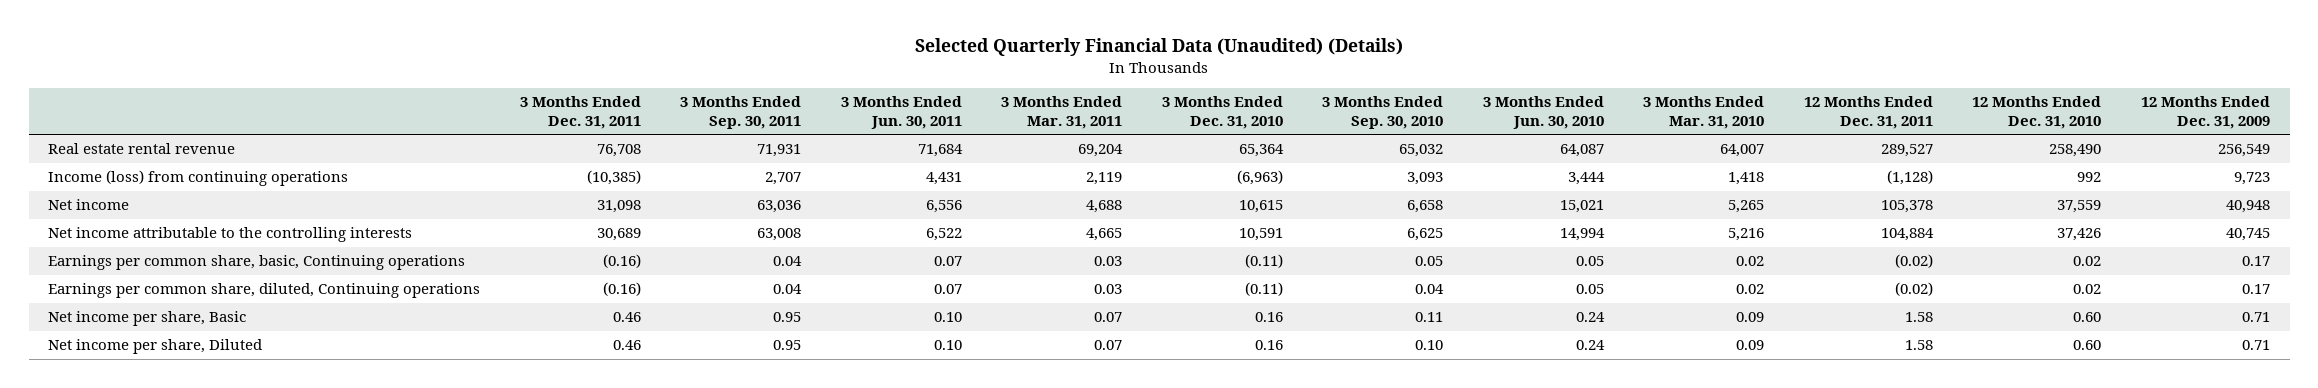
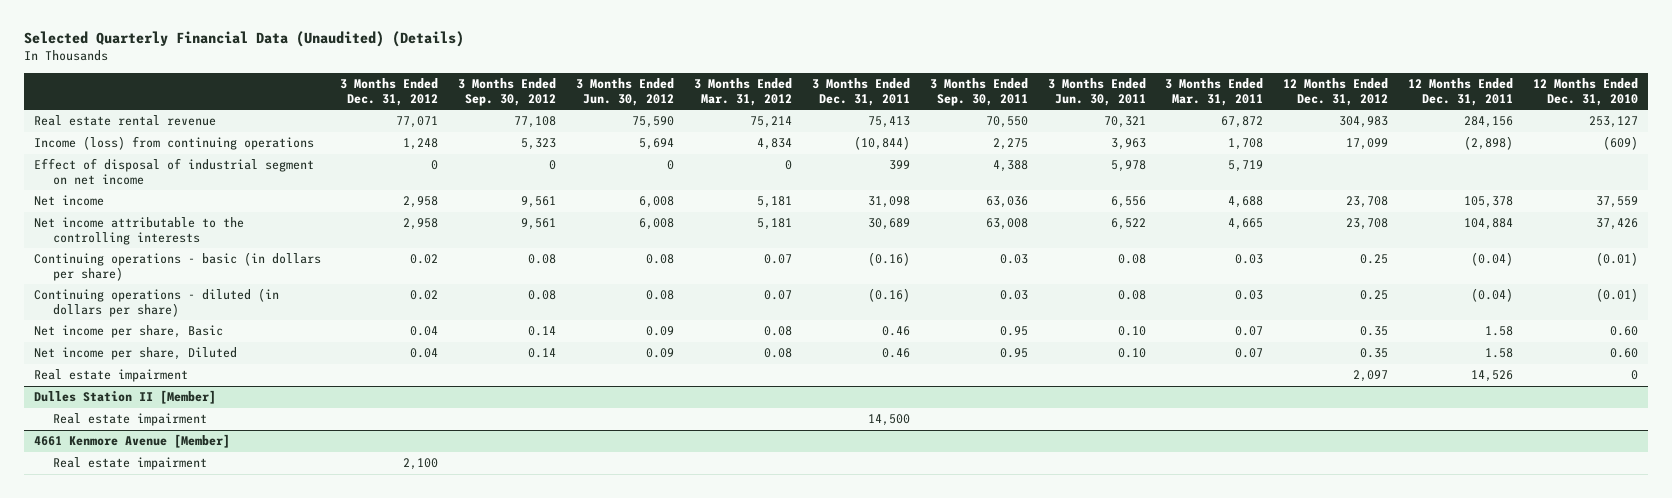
[1161,96,1283,129] 3 Months Ended Dec. 31, 2010 -> none
[1322,96,1444,129] 3 Months Ended Sep. 30, 2010 -> none
[1482,96,1604,129] 3 Months Ended Jun. 30, 2010 -> none
[1643,96,1765,129] 3 Months Ended Mar. 31, 2010 -> none
[2140,96,2270,129] 12 Months Ended Dec. 31, 2009 -> none
none -> [340,78,439,106] 3 Months Ended Dec. 31, 2012
none -> [458,78,557,106] 3 Months Ended Sep. 30, 2012
none -> [576,78,675,106] 3 Months Ended Jun. 30, 2012
none -> [694,78,793,106] 3 Months Ended Mar. 31, 2012
none -> [1283,78,1389,106] 12 Months Ended Dec. 31, 2012
[596,144,641,158] 76,708 -> [867,116,910,129] 75,413
[757,144,802,158] 71,931 -> [985,116,1028,129] 70,550
[917,144,963,158] 71,684 -> [1103,116,1146,129] 70,321
[1078,144,1124,158] 69,204 -> [1221,116,1264,129] 67,872
[1880,144,1933,158] 289,527 -> [1464,116,1514,129] 284,156
[2049,144,2102,158] 258,490 -> [1589,116,1639,129] 253,127
[586,170,641,186] (10,385) -> [853,136,910,151] (10,844)
[765,172,802,186] 2,707 -> [992,138,1028,151] 2,275
[925,172,962,186] 4,431 -> [1110,138,1146,151] 3,963
[1086,172,1123,186] 2,119 -> [1228,138,1264,151] 1,708
[1886,170,1933,186] (1,128) -> [1464,136,1514,151] (2,898)
[2077,172,2102,183] 992 -> [1603,136,1639,151] (609)
none -> [33,158,314,185] Effect of disposal of industrial segment on net income
[48,255,466,271] Earnings per common share, basic, Continuing operations -> [33,252,321,281] Continuing operations - basic (in dollars per share)
[773,256,803,267] 0.04 -> [999,254,1028,265] 0.03
[933,256,962,267] 0.07 -> [1117,254,1146,265] 0.08
[1894,254,1933,269] (0.02) -> [1471,252,1514,267] (0.04)
[2073,256,2102,267] 0.02 -> [1596,252,1639,267] (0.01)
[48,283,481,299] Earnings per common share, diluted, Continuing operations -> [33,288,279,317] Continuing operations - diluted (in dollars per share)
[773,284,803,295] 0.04 -> [999,290,1028,301] 0.03
[933,284,962,295] 0.07 -> [1117,290,1146,301] 0.08
[1894,282,1933,297] (0.02) -> [1471,288,1514,303] (0.04)
[2073,284,2102,295] 0.02 -> [1596,288,1639,303] (0.01)
none -> [33,369,188,383] Real estate impairment
none -> [33,390,216,405] Dulles Station II [Member]
none -> [53,413,208,427] Real estate impairment
none -> [33,434,230,449] 4661 Kenmore Avenue [Member]
none -> [53,457,208,471] Real estate impairment

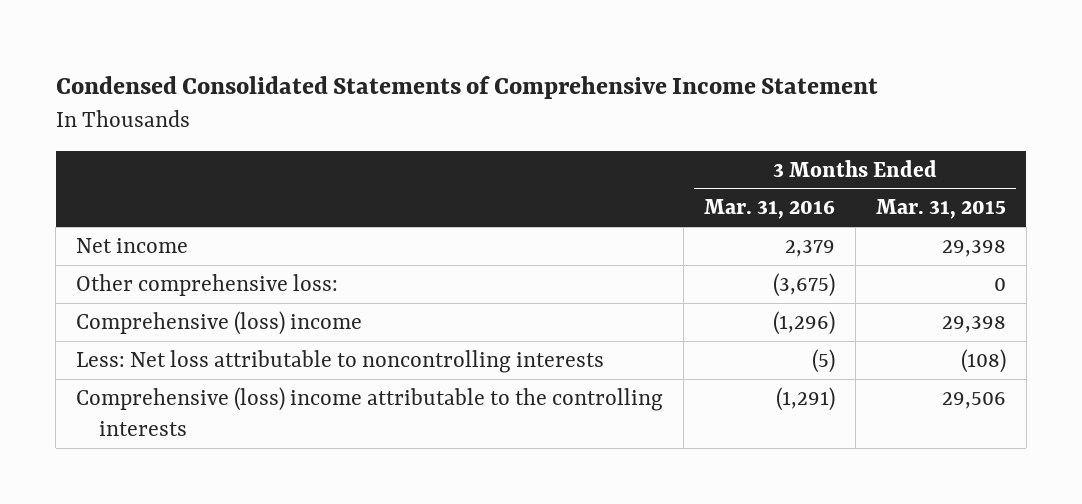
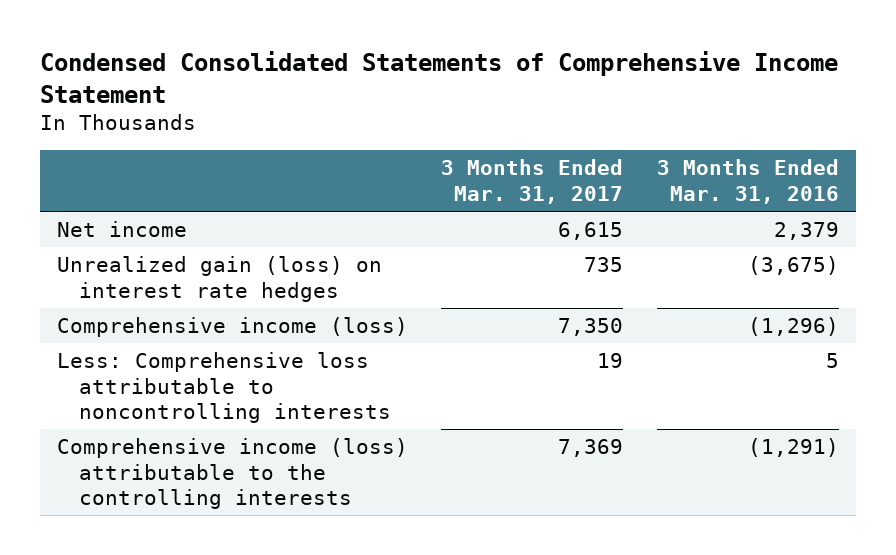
[875,199,1006,220] Mar. 31, 2015 -> none
none -> [441,159,624,205] 3 Months Ended Mar. 31, 2017
[76,273,339,296] Other comprehensive loss: -> [56,255,382,302] Unrealized gain (loss) on interest rate hedges
[76,310,363,335] Comprehensive (loss) income -> [56,316,408,337] Comprehensive income (loss)
[76,349,605,373] Less: Net loss attributable to noncontrolling interests -> [56,351,392,424] Less: Comprehensive loss attributable to noncontrolling interests
[811,348,835,373] (5) -> [826,352,840,368] 5
[76,386,664,436] Comprehensive (loss) income attributable to the controlling interests -> [56,437,408,510] Comprehensive income (loss) attributable to the controlling interests

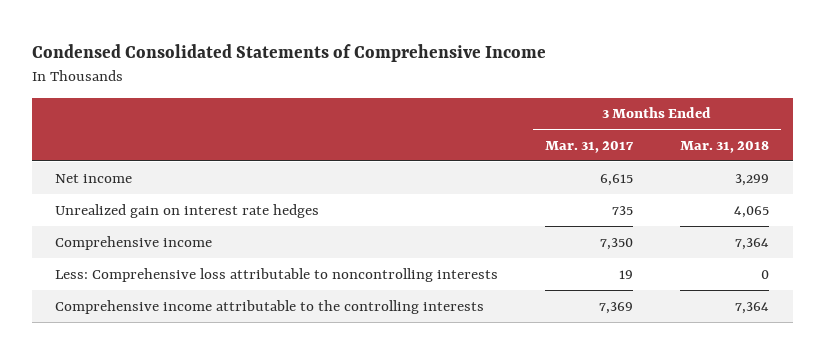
[39,51,838,103] Condensed Consolidated Statements of Comprehensive Income Statement -> [31,43,546,62] Condensed Consolidated Statements of Comprehensive Income
[657,159,840,205] 3 Months Ended Mar. 31, 2016 -> none
none -> [680,140,770,153] Mar. 31, 2018
[56,255,382,302] Unrealized gain (loss) on interest rate hedges -> [55,203,320,218] Unrealized gain on interest rate hedges
[56,316,408,337] Comprehensive income (loss) -> [55,235,213,250] Comprehensive income
[56,437,408,510] Comprehensive income (loss) attributable to the controlling interests -> [55,299,485,314] Comprehensive income attributable to the controlling interests

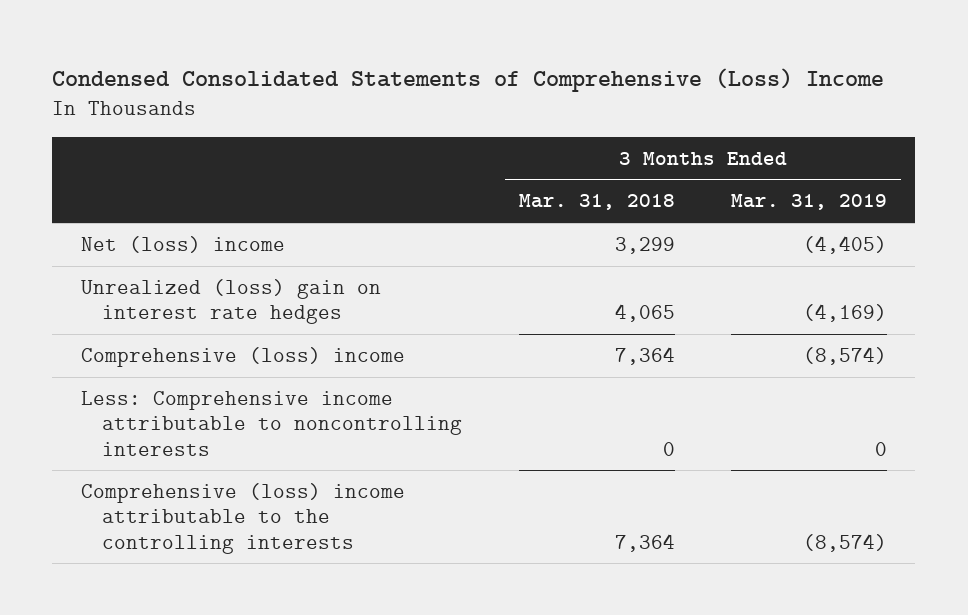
[31,43,546,62] Condensed Consolidated Statements of Comprehensive Income -> [52,67,885,92] Condensed Consolidated Statements of Comprehensive (Loss) Income
[545,140,635,153] Mar. 31, 2017 -> none
none -> [731,194,888,211] Mar. 31, 2019
[55,173,133,183] Net income -> [80,235,285,253] Net (loss) income
[55,203,320,218] Unrealized gain on interest rate hedges -> [80,278,381,325] Unrealized (loss) gain on interest rate hedges
[55,235,213,250] Comprehensive income -> [80,346,405,367] Comprehensive (loss) income
[55,267,499,282] Less: Comprehensive loss attributable to noncontrolling interests -> [80,390,463,456] Less: Comprehensive income attributable to noncontrolling interests
[55,299,485,314] Comprehensive income attributable to the controlling interests -> [80,482,405,554] Comprehensive (loss) income attributable to the controlling interests

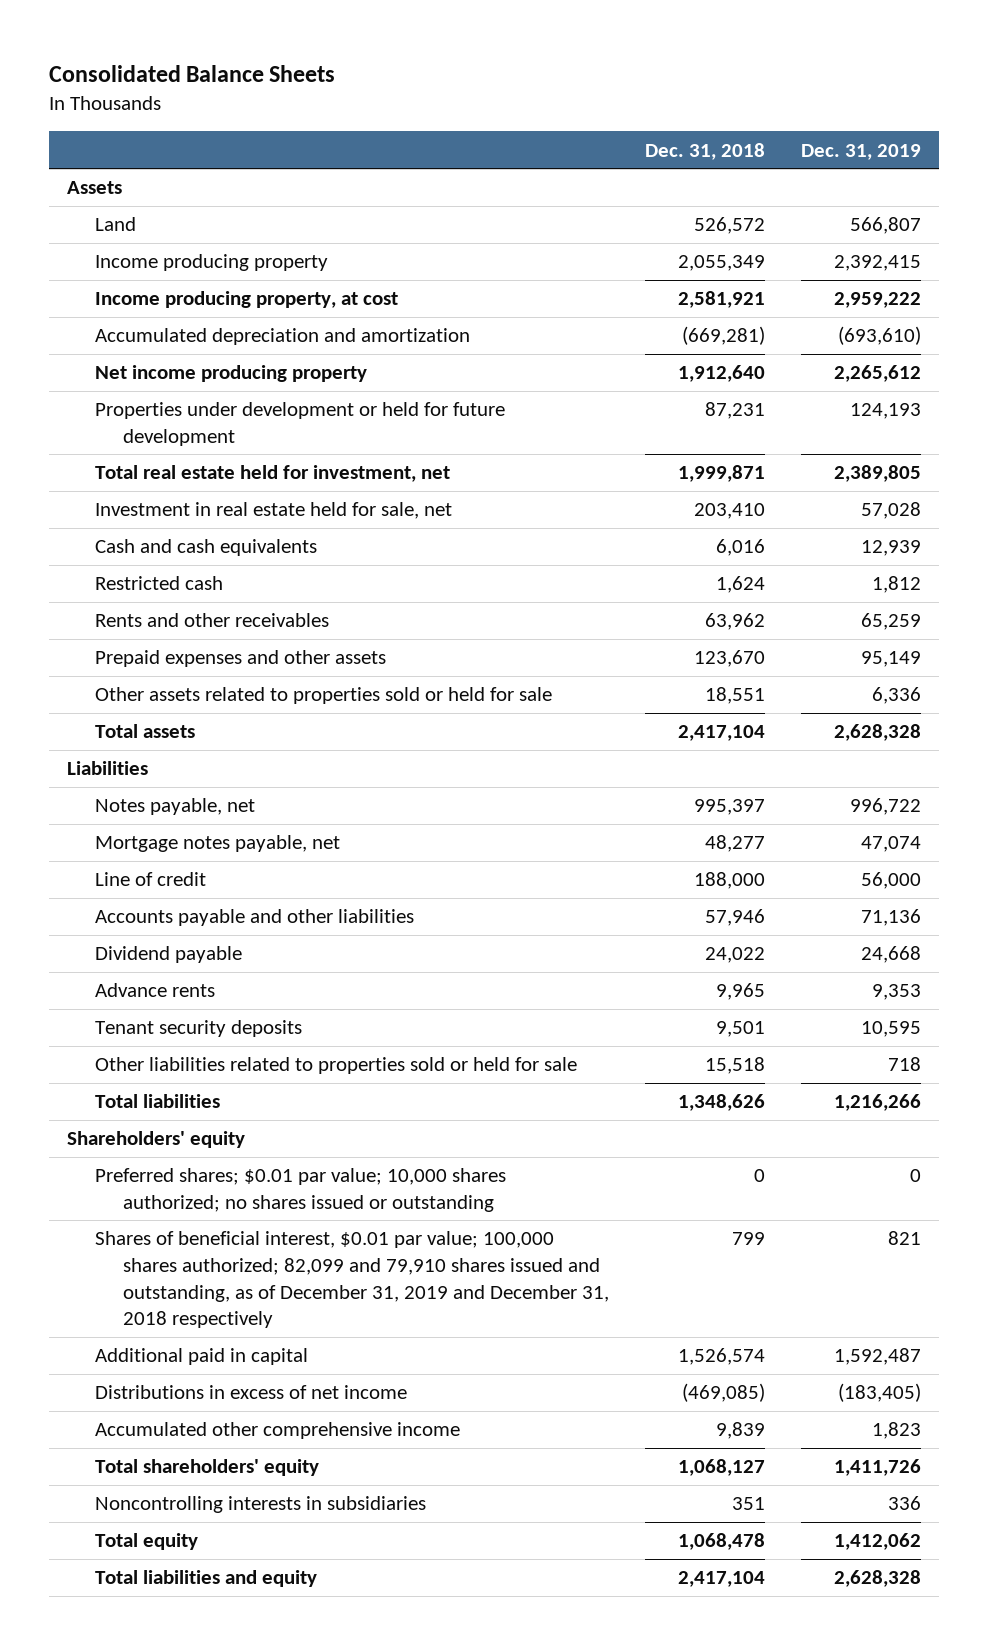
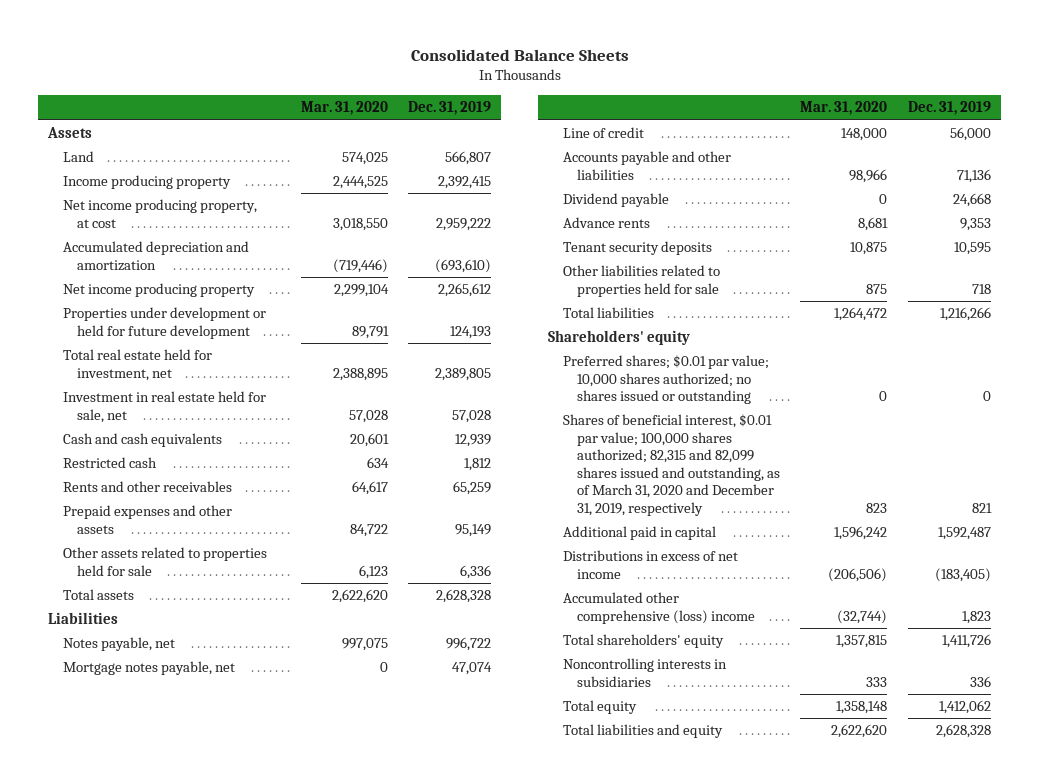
[644,142,765,160] Dec. 31, 2018 -> none
none -> [300,101,388,116] Mar. 31, 2020
[95,291,399,309] Income producing property, at cost -> [62,199,257,228] Net income producing property, at cost
[95,687,553,705] Other assets related to properties sold or held for sale -> [62,547,267,576] Other assets related to properties held for sale
[95,1057,578,1075] Other liabilities related to properties sold or held for sale -> [562,265,720,297] Other liabilities related to properties held for sale
[95,1231,609,1329] Shares of beneficial interest, $0.01 par value; 100,000 shares authorized; 82,099 and 79,910 shares issued and outstanding, as of December 31, 2019 and December 31, 2018 respectively -> [562,414,780,516] Shares of beneficial interest, $0.01 par value; 100,000 shares authorized; 82,315 and 82,099 shares issued and outstanding, as of March 31, 2020 and December 31, 2019, respectively
[95,1422,461,1440] Accumulated other comprehensive income -> [562,592,755,624] Accumulated other comprehensive (loss) income

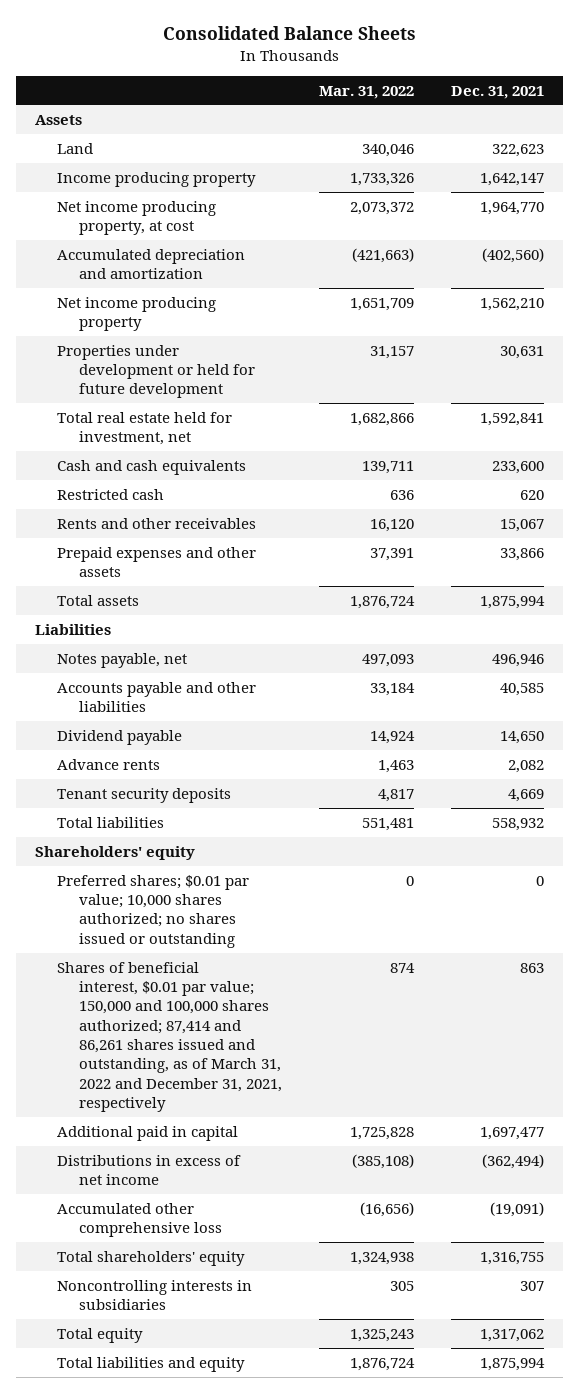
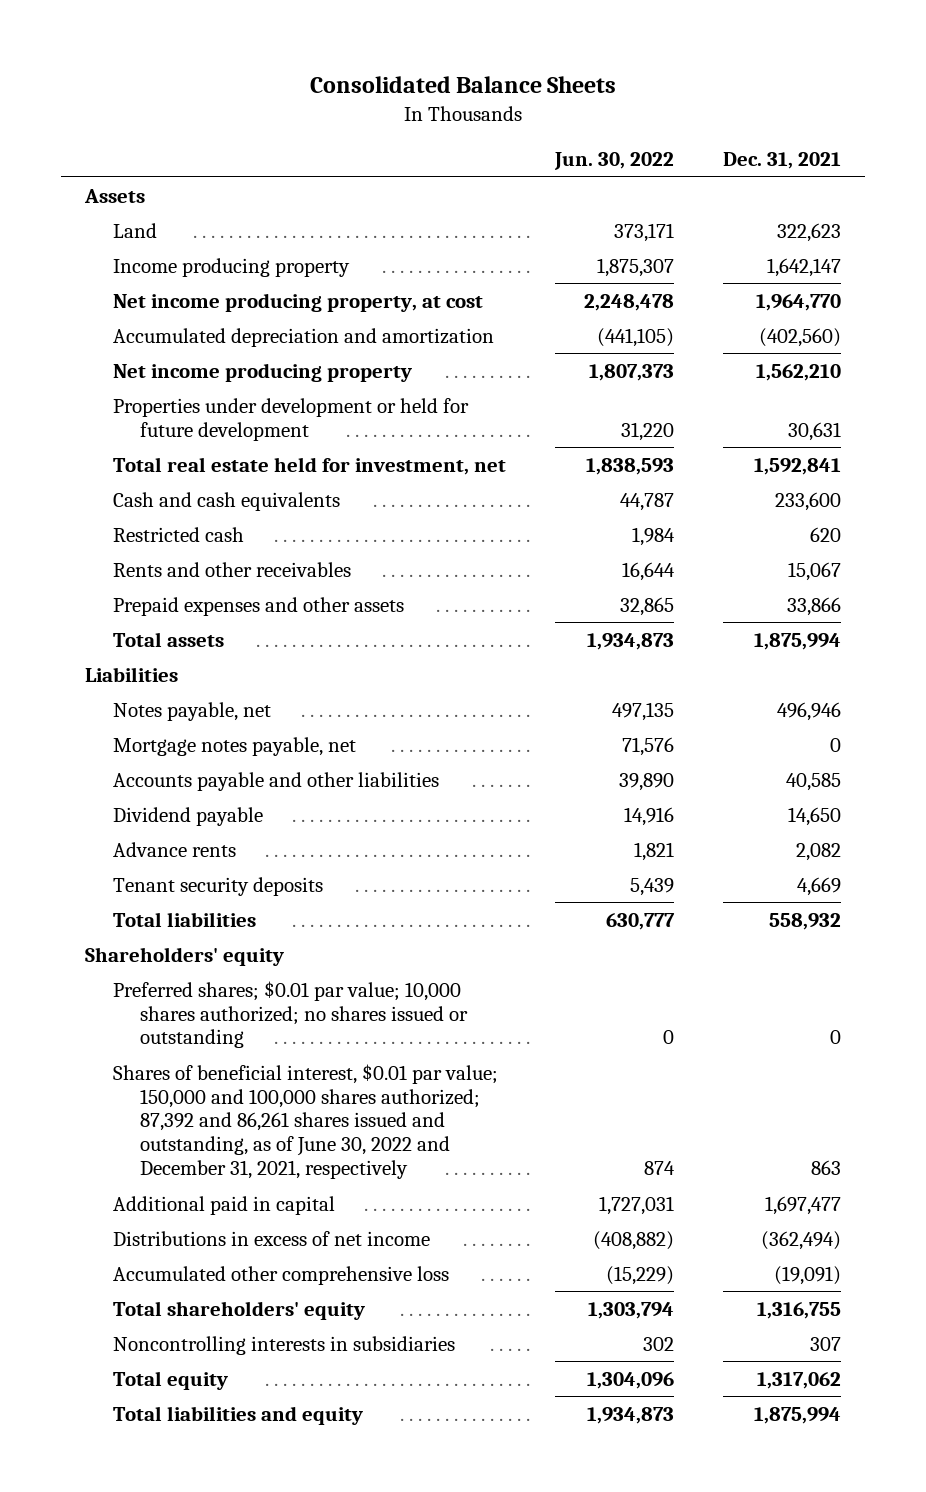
[319,85,415,99] Mar. 31, 2022 -> none
none -> [553,152,674,171] Jun. 30, 2022
none -> [112,736,356,756] Mortgage notes payable, net
[57,961,283,1112] Shares of beneficial interest, $0.01 par value; 150,000 and 100,000 shares authorized; 87,414 and 86,261 shares issued and outstanding, as of March 31, 2022 and December 31, 2021, respectively -> [112,1063,498,1180] Shares of beneficial interest, $0.01 par value; 150,000 and 100,000 shares authorized; 87,392 and 86,261 shares issued and outstanding, as of June 30, 2022 and December 31, 2021, respectively

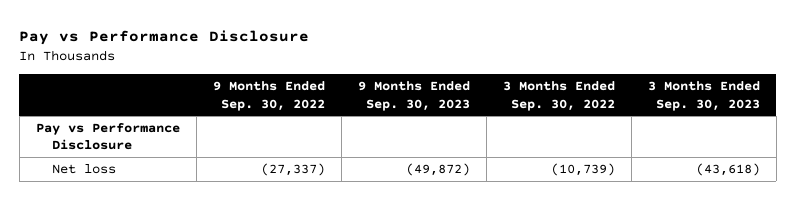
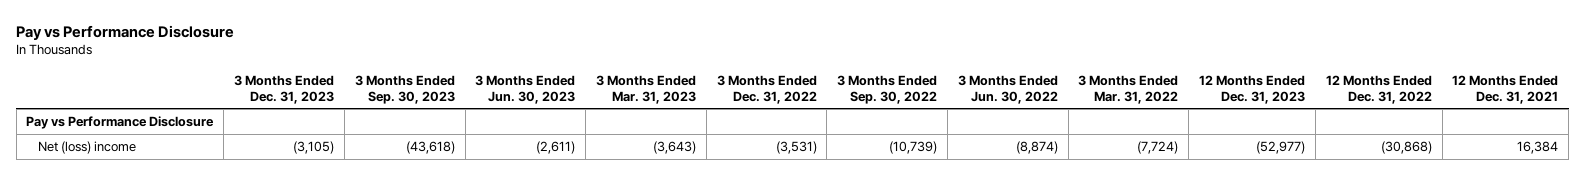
[212,81,325,111] 9 Months Ended Sep. 30, 2022 -> none
[357,81,470,111] 9 Months Ended Sep. 30, 2023 -> none
none -> [234,74,335,104] 3 Months Ended Dec. 31, 2023
none -> [475,74,576,104] 3 Months Ended Jun. 30, 2023
none -> [595,74,696,104] 3 Months Ended Mar. 31, 2023
none -> [716,74,817,104] 3 Months Ended Dec. 31, 2022
none -> [957,74,1058,104] 3 Months Ended Jun. 30, 2022
none -> [1078,74,1179,104] 3 Months Ended Mar. 31, 2022
none -> [1199,74,1306,104] 12 Months Ended Dec. 31, 2023
none -> [1325,74,1432,104] 12 Months Ended Dec. 31, 2022
none -> [1452,74,1559,104] 12 Months Ended Dec. 31, 2021
[51,163,116,174] Net loss -> [38,141,137,155] Net (loss) income

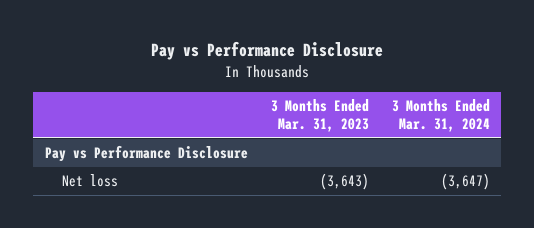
[234,74,335,104] 3 Months Ended Dec. 31, 2023 -> none
[354,74,455,104] 3 Months Ended Sep. 30, 2023 -> none
[475,74,576,104] 3 Months Ended Jun. 30, 2023 -> none
[716,74,817,104] 3 Months Ended Dec. 31, 2022 -> none
[837,74,938,104] 3 Months Ended Sep. 30, 2022 -> none
[957,74,1058,104] 3 Months Ended Jun. 30, 2022 -> none
[1078,74,1179,104] 3 Months Ended Mar. 31, 2022 -> none
[1199,74,1306,104] 12 Months Ended Dec. 31, 2023 -> none
[1325,74,1432,104] 12 Months Ended Dec. 31, 2022 -> none
[1452,74,1559,104] 12 Months Ended Dec. 31, 2021 -> none
none -> [391,99,490,132] 3 Months Ended Mar. 31, 2024
[38,141,137,155] Net (loss) income -> [61,174,118,188] Net loss

